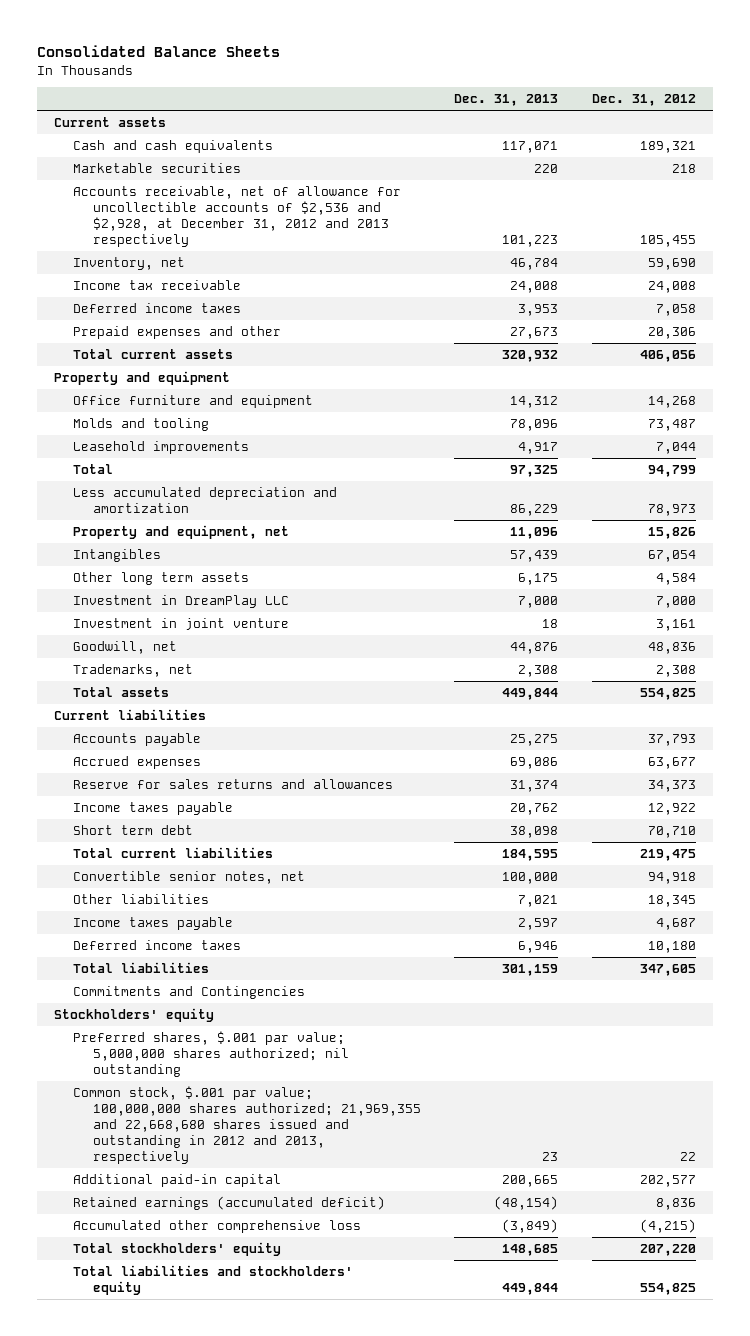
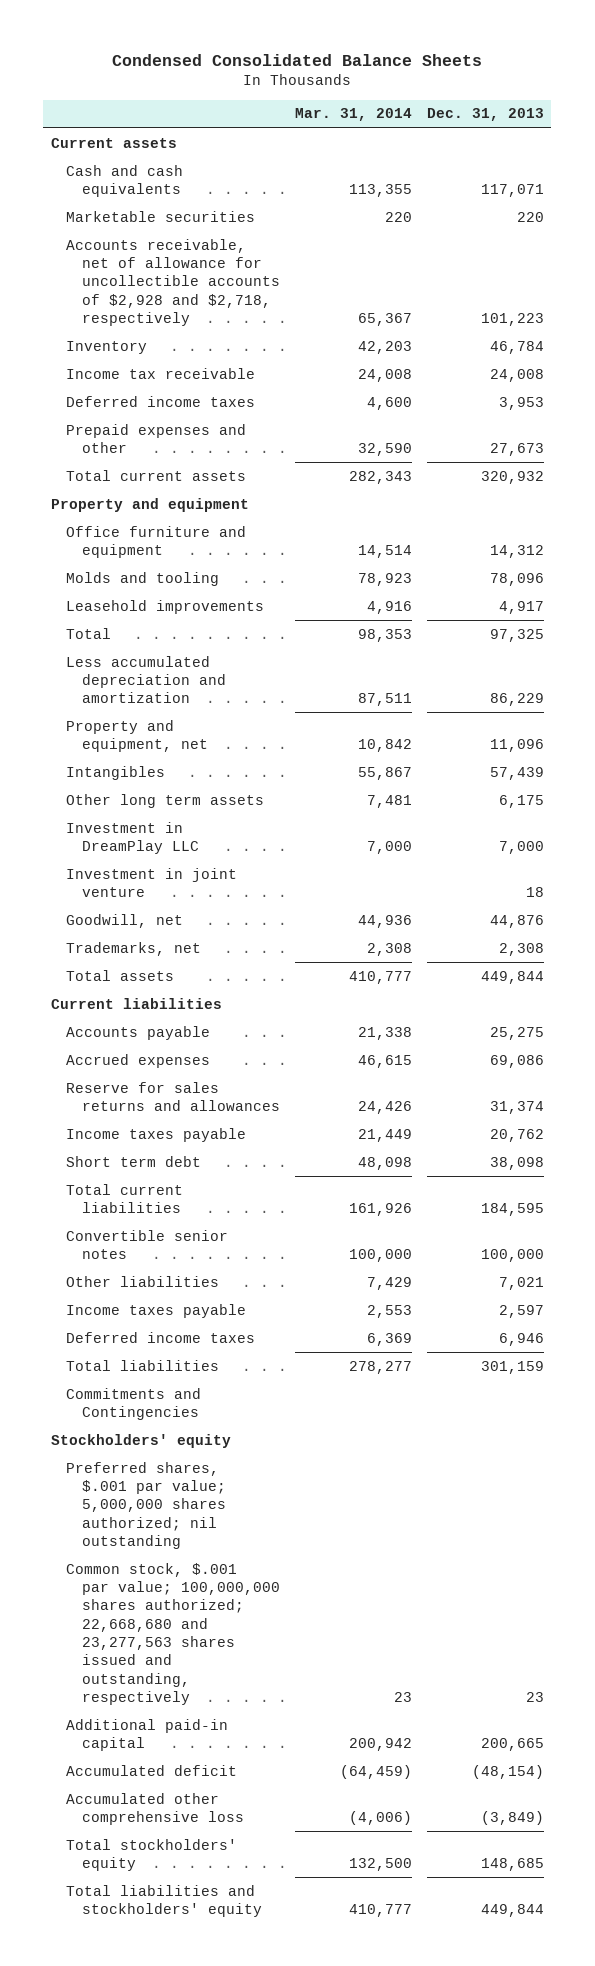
[37,45,281,58] Consolidated Balance Sheets -> [112,53,483,66] Condensed Consolidated Balance Sheets
[591,94,696,107] Dec. 31, 2012 -> none
none -> [294,108,412,122] Mar. 31, 2014
[73,185,402,248] Accounts receivable, net of allowance for uncollectible accounts of $2,536 and $2,928, at December 31, 2012 and 2013 respectively -> [66,238,280,326] Accounts receivable, net of allowance for uncollectible accounts of $2,928 and $2,718, respectively
[73,256,186,270] Inventory, net -> [66,340,148,354] Inventory
[73,870,306,884] Convertible senior notes, net -> [66,1229,229,1260] Convertible senior notes
[73,1085,421,1165] Common stock, $.001 par value; 100,000,000 shares authorized; 21,969,355 and 22,668,680 shares issued and outstanding in 2012 and 2013, respectively -> [66,1562,280,1705] Common stock, $.001 par value; 100,000,000 shares authorized; 22,668,680 and 23,277,563 shares issued and outstanding, respectively
[73,1195,386,1210] Retained earnings (accumulated deficit) -> [66,1764,238,1776] Accumulated deficit

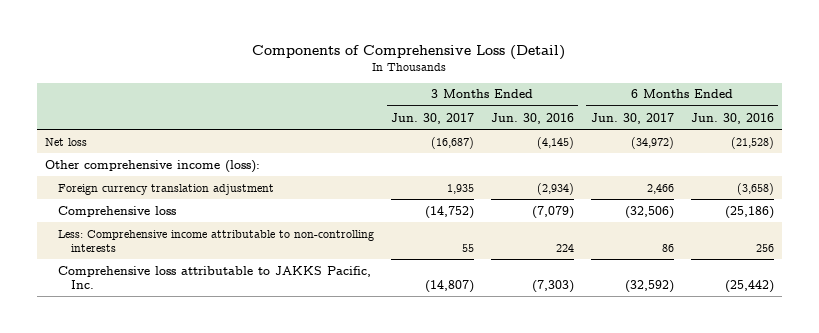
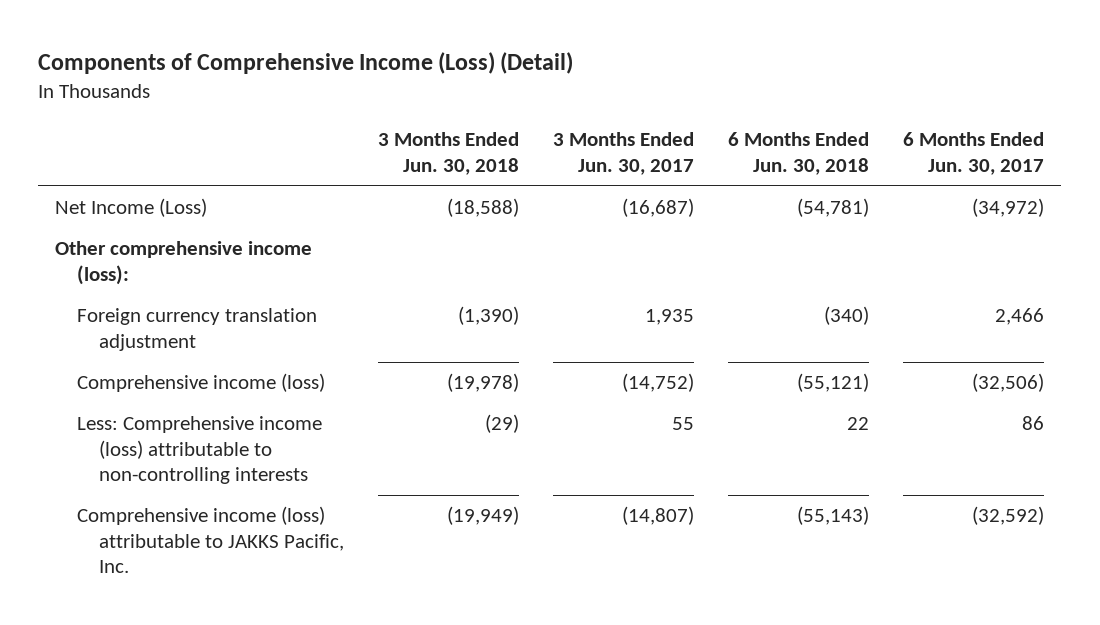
[252,44,566,60] Components of Comprehensive Loss (Detail) -> [38,52,574,75] Components of Comprehensive Income (Loss) (Detail)
[490,112,574,124] Jun. 30, 2016 -> none
[690,112,774,124] Jun. 30, 2016 -> none
none -> [377,132,519,175] 3 Months Ended Jun. 30, 2018
none -> [728,132,870,175] 6 Months Ended Jun. 30, 2018
[45,137,88,146] Net loss -> [55,198,208,218] Net Income (Loss)
[57,205,176,217] Comprehensive loss -> [77,373,326,393] Comprehensive income (loss)
[57,229,374,252] Less: Comprehensive income attributable to non-controlling interests -> [77,416,323,485] Less: Comprehensive income (loss) attributable to non-controlling interests
[57,265,371,289] Comprehensive loss attributable to JAKKS Pacific, Inc. -> [77,506,344,574] Comprehensive income (loss) attributable to JAKKS Pacific, Inc.

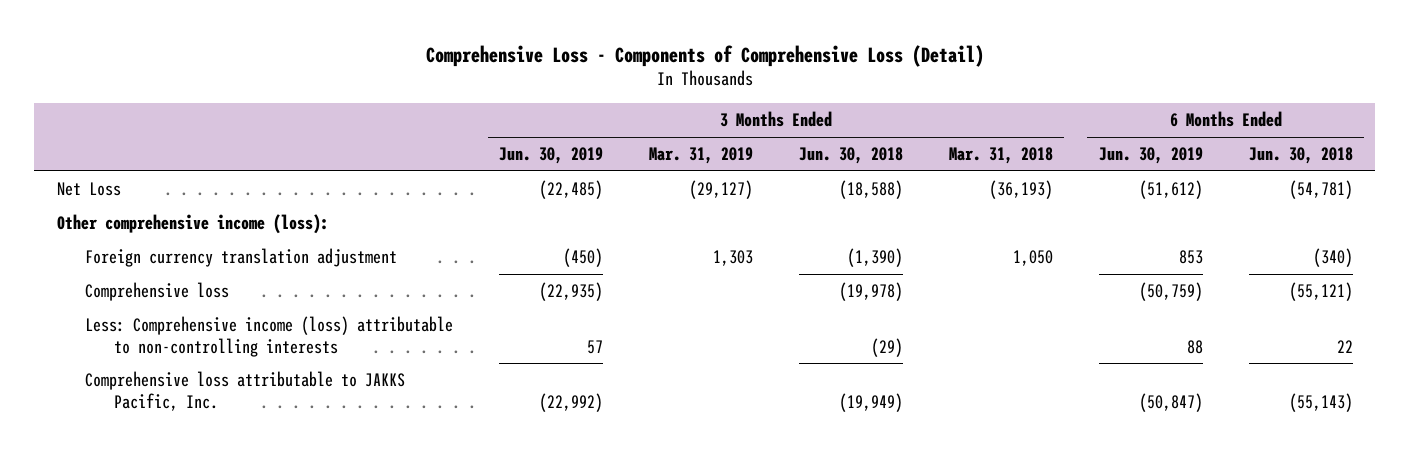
[38,52,574,75] Components of Comprehensive Income (Loss) (Detail) -> [425,44,984,67] Comprehensive Loss - Components of Comprehensive Loss (Detail)
[552,132,694,175] 3 Months Ended Jun. 30, 2017 -> none
[903,132,1045,175] 6 Months Ended Jun. 30, 2017 -> none
none -> [499,147,604,165] Jun. 30, 2019
none -> [649,147,754,165] Mar. 31, 2019
none -> [948,147,1053,165] Mar. 31, 2018
none -> [1098,147,1203,165] Jun. 30, 2019
[55,198,208,218] Net Income (Loss) -> [56,182,121,197] Net Loss
[77,373,326,393] Comprehensive income (loss) -> [85,282,230,302] Comprehensive loss
[77,506,344,574] Comprehensive income (loss) attributable to JAKKS Pacific, Inc. -> [85,371,406,411] Comprehensive loss attributable to JAKKS Pacific, Inc.

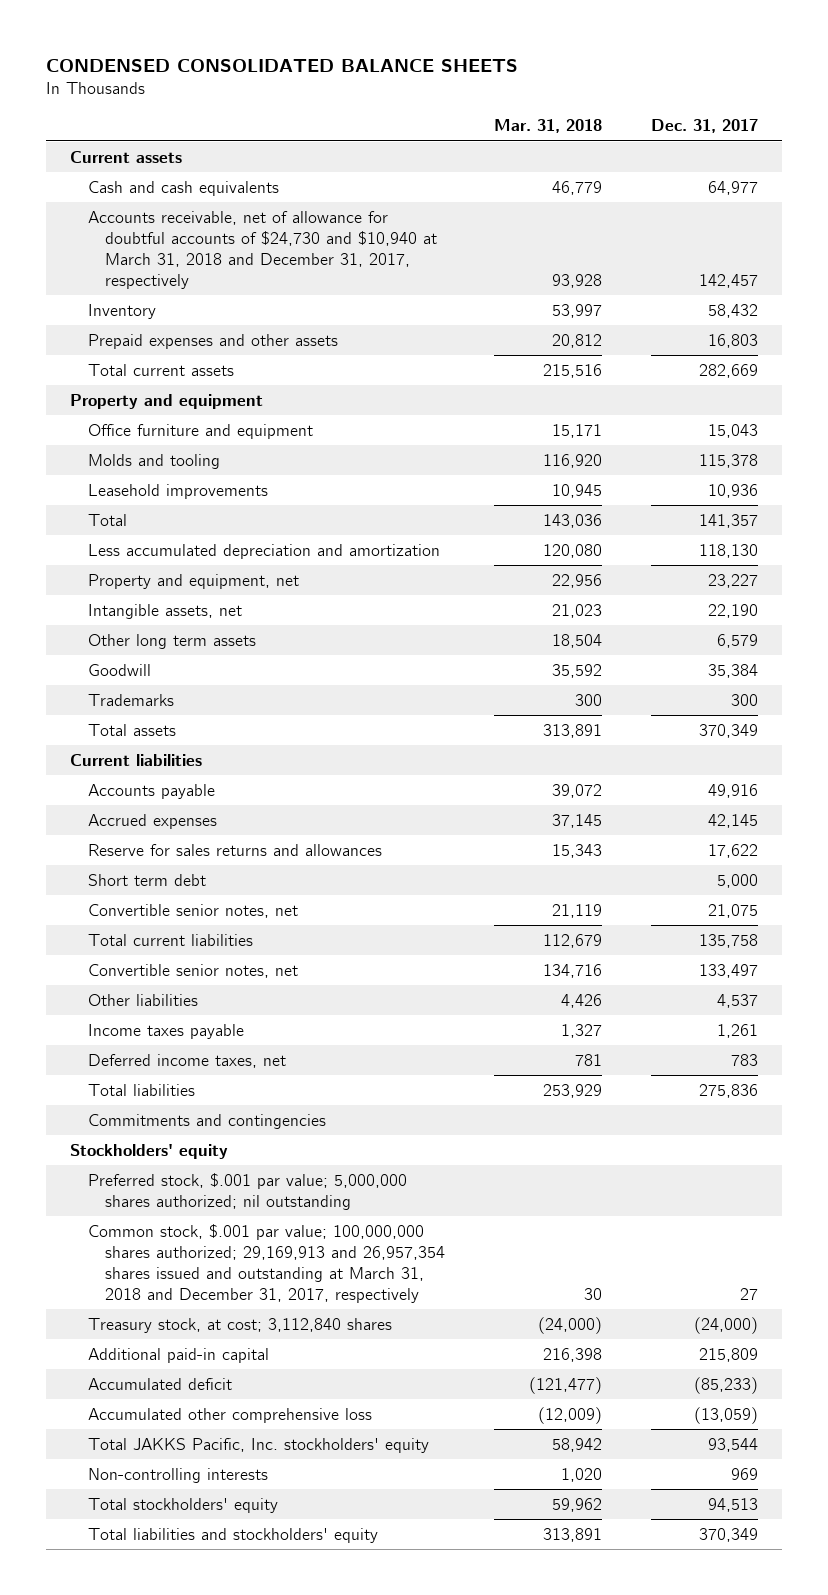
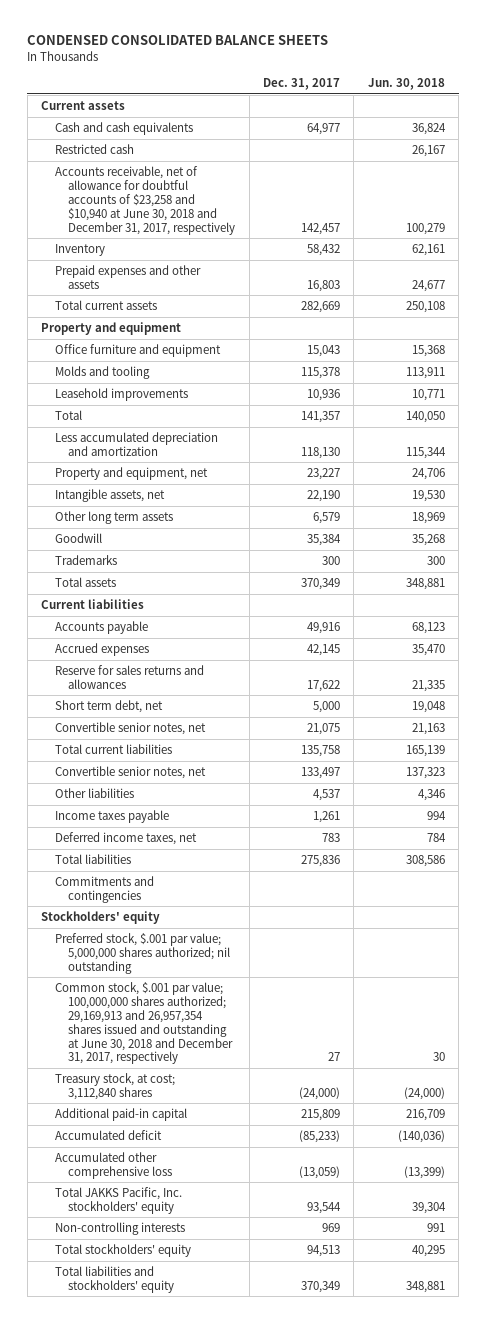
[493,119,602,134] Mar. 31, 2018 -> none
none -> [367,78,445,91] Jun. 30, 2018
none -> [54,143,134,154] Restricted cash
[87,210,437,290] Accounts receivable, net of allowance for doubtful accounts of $24,730 and $10,940 at March 31, 2018 and December 31, 2017, respectively -> [54,165,236,235] Accounts receivable, net of allowance for doubtful accounts of $23,258 and $10,940 at June 30, 2018 and December 31, 2017, respectively
[87,873,206,886] Short term debt -> [54,699,163,713] Short term debt, net
[87,1223,445,1304] Common stock, $.001 par value; 100,000,000 shares authorized; 29,169,913 and 26,957,354 shares issued and outstanding at March 31, 2018 and December 31, 2017, respectively -> [54,981,234,1065] Common stock, $.001 par value; 100,000,000 shares authorized; 29,169,913 and 26,957,354 shares issued and outstanding at June 30, 2018 and December 31, 2017, respectively

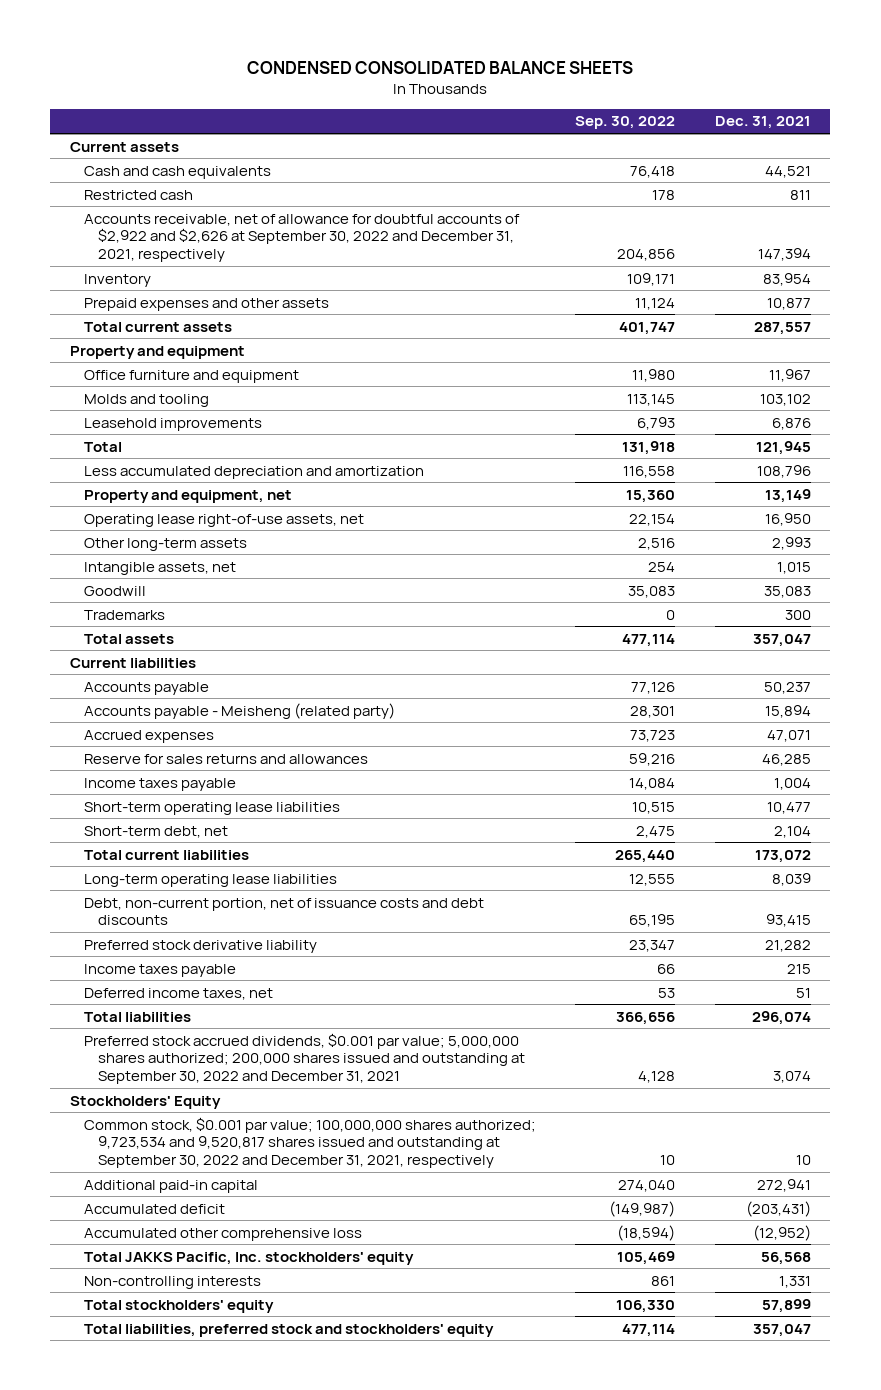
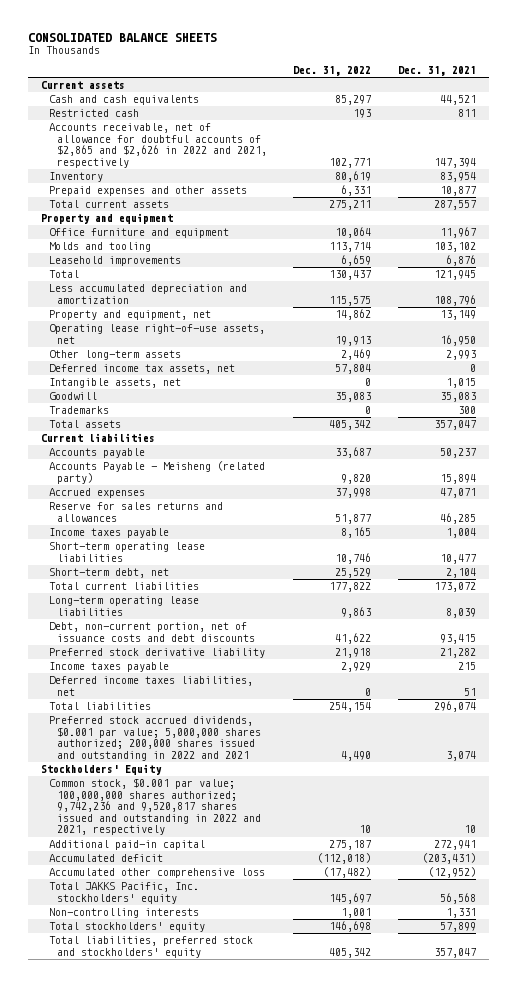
[247,60,634,74] CONDENSED CONSOLIDATED BALANCE SHEETS -> [27,32,217,42] CONSOLIDATED BALANCE SHEETS
[575,116,676,130] Sep. 30, 2022 -> none
none -> [293,66,372,77] Dec. 31, 2022
[83,213,520,263] Accounts receivable, net of allowance for doubtful accounts of $2,922 and $2,626 at September 30, 2022 and December 31, 2021, respectively -> [49,123,268,168] Accounts receivable, net of allowance for doubtful accounts of $2,865 and $2,626 in 2022 and 2021, respectively
none -> [49,364,236,375] Deferred income tax assets, net
[83,702,395,719] Accounts payable - Meisheng (related party) -> [49,461,266,484] Accounts Payable - Meisheng (related party)
[83,987,273,1000] Deferred income taxes, net -> [49,676,254,696] Deferred income taxes liabilities, net
[83,1032,525,1085] Preferred stock accrued dividends, $0.001 par value; 5,000,000 shares authorized; 200,000 shares issued and outstanding at September 30, 2022 and December 31, 2021 -> [49,716,262,761] Preferred stock accrued dividends, $0.001 par value; 5,000,000 shares authorized; 200,000 shares issued and outstanding in 2022 and 2021
[83,1116,536,1169] Common stock, $0.001 par value; 100,000,000 shares authorized; 9,723,534 and 9,520,817 shares issued and outstanding at September 30, 2022 and December 31, 2021, respectively -> [49,778,262,836] Common stock, $0.001 par value; 100,000,000 shares authorized; 9,742,236 and 9,520,817 shares issued and outstanding in 2022 and 2021, respectively

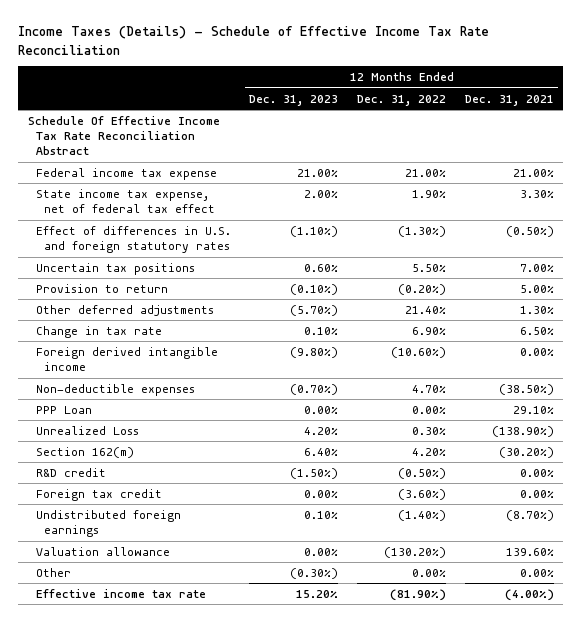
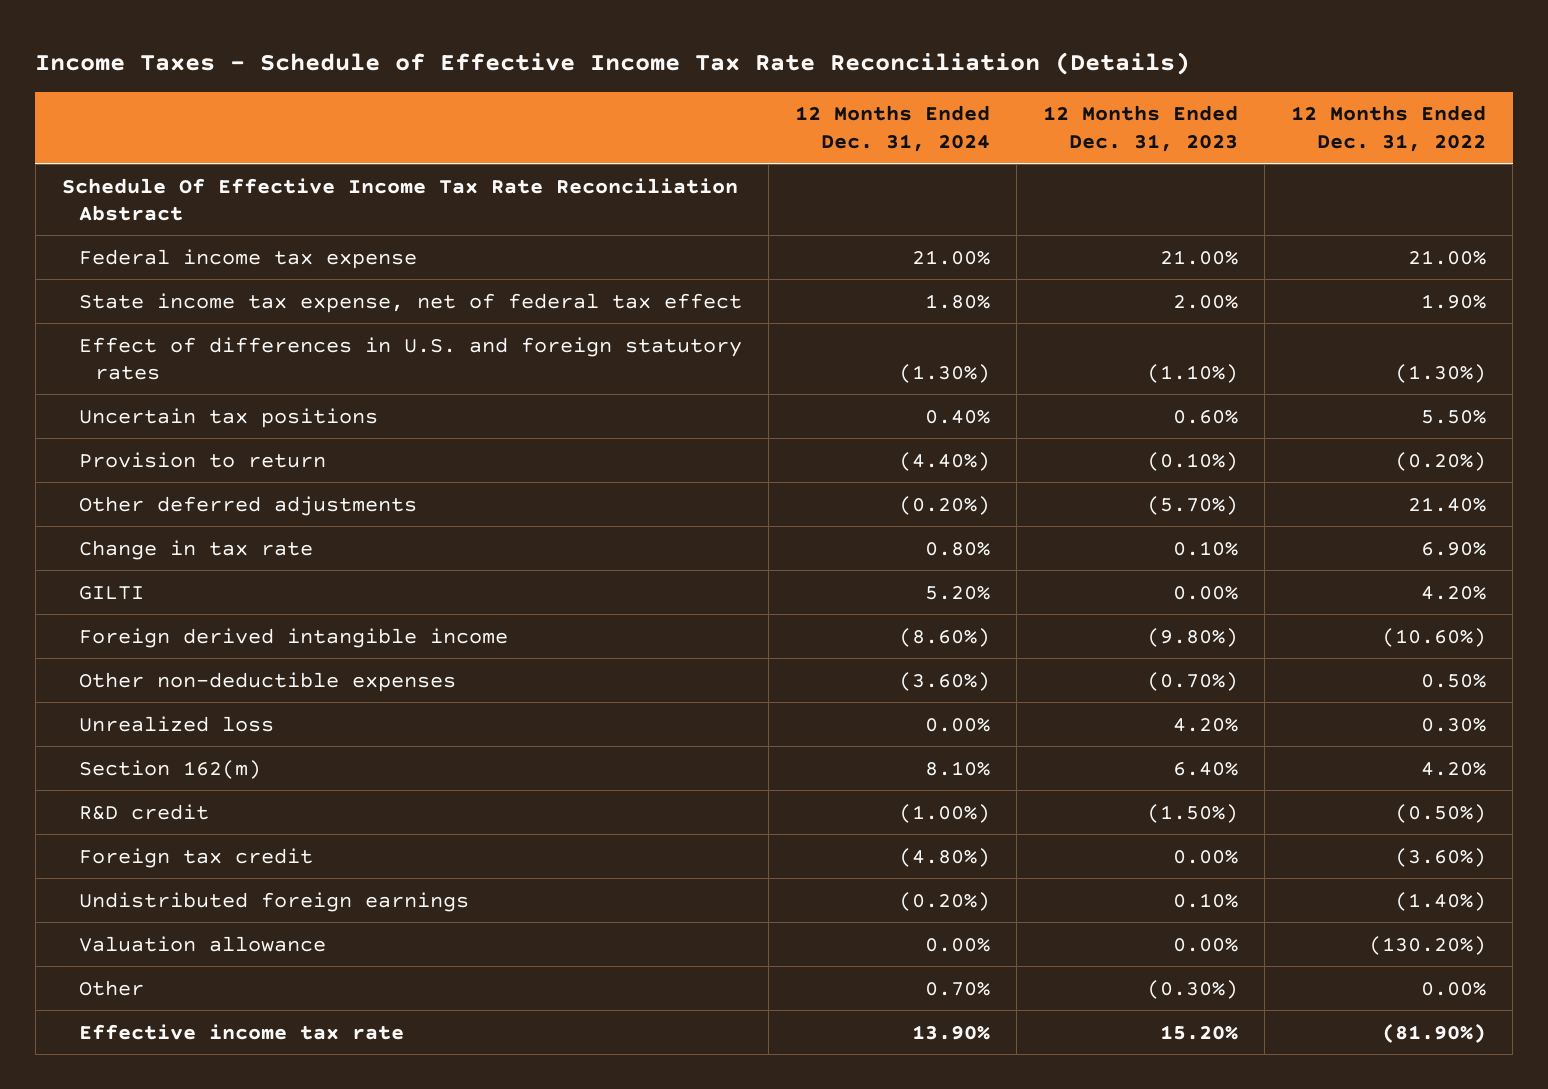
[18,26,490,55] Income Taxes (Details) - Schedule of Effective Income Tax Rate Reconciliation -> [35,51,1191,75] Income Taxes - Schedule of Effective Income Tax Rate Reconciliation (Details)
[464,94,554,106] Dec. 31, 2021 -> none
none -> [794,105,990,152] 12 Months Ended Dec. 31, 2024
none -> [78,585,144,600] GILTI
[35,405,92,414] PPP Loan -> none
[35,383,195,396] Non-deductible expenses -> [78,671,456,692] Other non-deductible expenses
[412,384,447,393] 4.70% -> [1421,673,1487,688] 0.50%
[35,425,139,435] Unrealized Loss -> [78,715,274,732] Unrealized loss

